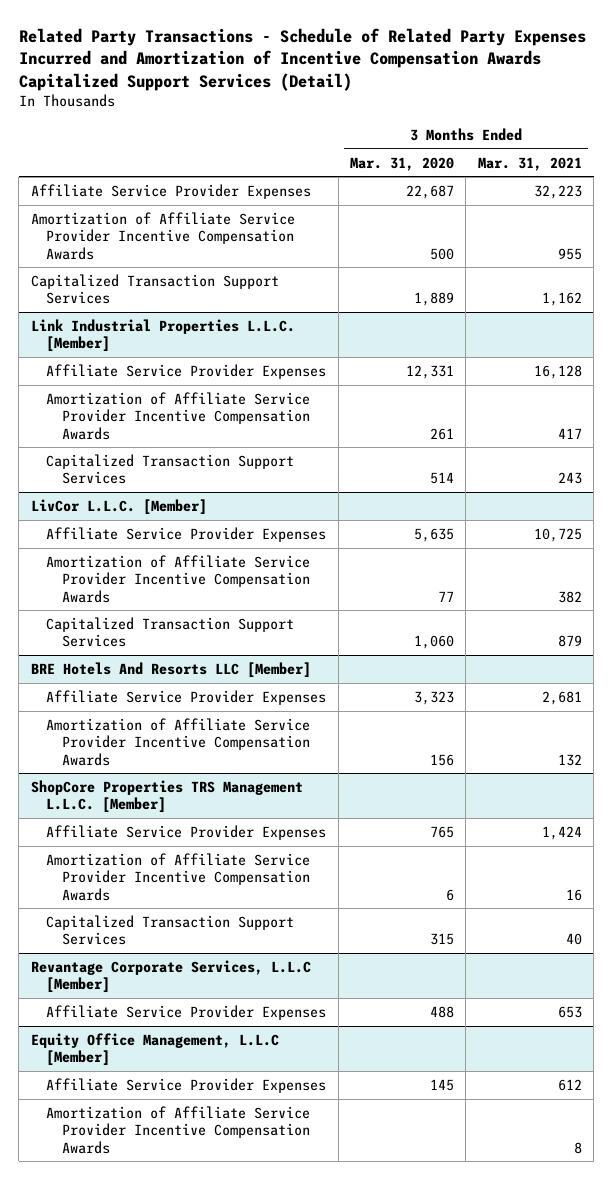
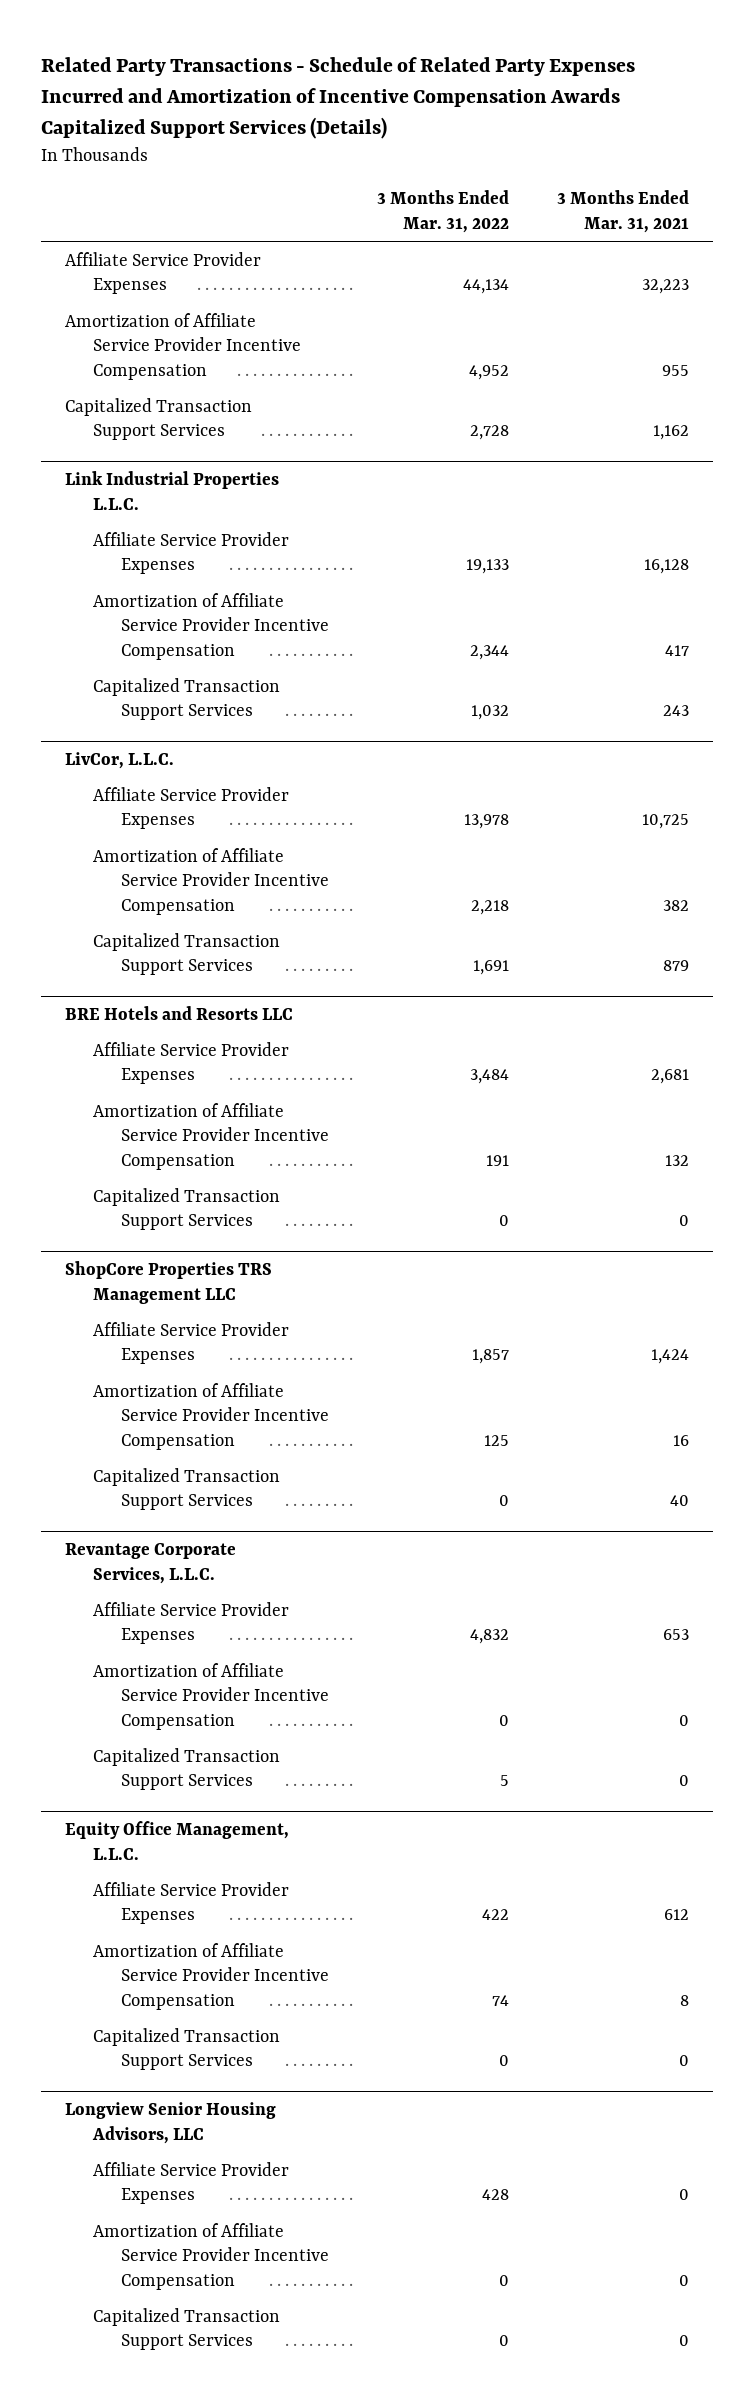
[18,27,586,91] Related Party Transactions - Schedule of Related Party Expenses Incurred and Amortization of Incentive Compensation Awards Capitalized Support Services (Detail) -> [40,56,635,139] Related Party Transactions - Schedule of Related Party Expenses Incurred and Amortization of Incentive Compensation Awards Capitalized Support Services (Details)
[349,156,454,171] Mar. 31, 2020 -> none
none -> [376,190,509,234] 3 Months Ended Mar. 31, 2022
[30,211,295,260] Amortization of Affiliate Service Provider Incentive Compensation Awards -> [65,312,301,381] Amortization of Affiliate Service Provider Incentive Compensation
[30,318,295,353] Link Industrial Properties L.L.C. [Member] -> [65,470,280,510] Link Industrial Properties L.L.C.
[46,391,311,440] Amortization of Affiliate Service Provider Incentive Compensation Awards -> [92,592,329,661] Amortization of Affiliate Service Provider Incentive Compensation
[30,498,207,515] LivCor L.L.C. [Member] -> [65,751,175,769] LivCor, L.L.C.
[46,554,311,603] Amortization of Affiliate Service Provider Incentive Compensation Awards -> [92,847,329,916] Amortization of Affiliate Service Provider Incentive Compensation
[30,661,311,678] BRE Hotels And Resorts LLC [Member] -> [65,1005,294,1020] BRE Hotels and Resorts LLC
[46,717,311,766] Amortization of Affiliate Service Provider Incentive Compensation Awards -> [92,1102,329,1171] Amortization of Affiliate Service Provider Incentive Compensation
none -> [92,1187,280,1231] Capitalized Transaction Support Services
[30,779,303,814] ShopCore Properties TRS Management L.L.C. [Member] -> [65,1260,273,1304] ShopCore Properties TRS Management LLC
[46,852,311,901] Amortization of Affiliate Service Provider Incentive Compensation Awards -> [92,1382,329,1451] Amortization of Affiliate Service Provider Incentive Compensation
[30,959,311,994] Revantage Corporate Services, L.L.C [Member] -> [65,1542,237,1584] Revantage Corporate Services, L.L.C.
none -> [92,1662,329,1731] Amortization of Affiliate Service Provider Incentive Compensation
none -> [92,1747,280,1791] Capitalized Transaction Support Services
[30,1032,279,1067] Equity Office Management, L.L.C [Member] -> [65,1820,290,1860] Equity Office Management, L.L.C.
[46,1105,311,1154] Amortization of Affiliate Service Provider Incentive Compensation Awards -> [92,1942,329,2011] Amortization of Affiliate Service Provider Incentive Compensation
none -> [92,2027,280,2071] Capitalized Transaction Support Services
none -> [65,2101,277,2144] Longview Senior Housing Advisors, LLC
none -> [92,2161,289,2205] Affiliate Service Provider Expenses
none -> [92,2222,329,2291] Amortization of Affiliate Service Provider Incentive Compensation
none -> [92,2307,280,2351] Capitalized Transaction Support Services

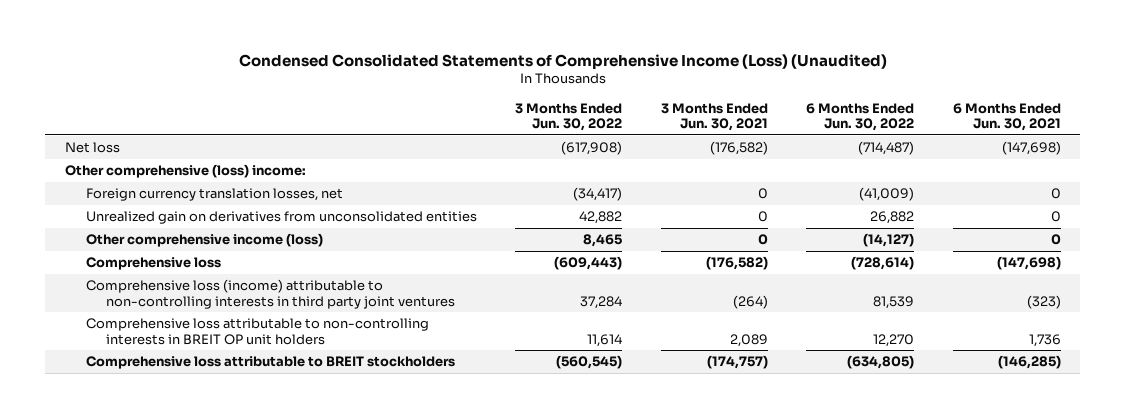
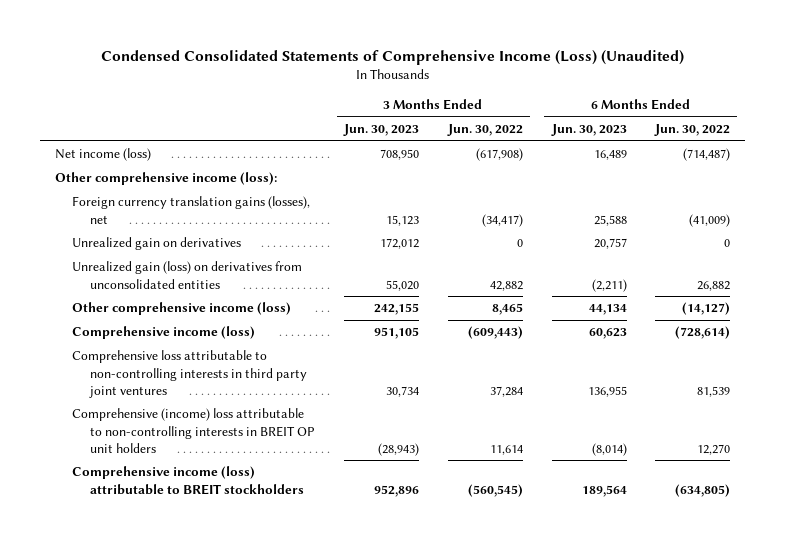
[660,102,768,132] 3 Months Ended Jun. 30, 2021 -> none
[952,102,1061,132] 6 Months Ended Jun. 30, 2021 -> none
none -> [342,124,419,137] Jun. 30, 2023
none -> [550,124,627,137] Jun. 30, 2023
[64,142,120,154] Net loss -> [54,148,151,162] Net income (loss)
[64,164,306,179] Other comprehensive (loss) income: -> [54,172,277,186] Other comprehensive income (loss):
[85,188,343,202] Foreign currency translation losses, net -> [72,196,311,224] Foreign currency translation gains (losses), net
[85,211,477,225] Unrealized gain on derivatives from unconsolidated entities -> [72,237,242,251] Unrealized gain on derivatives
[579,211,623,225] 42,882 -> [516,239,523,248] 0
[870,211,915,225] 26,882 -> [724,239,731,248] 0
none -> [72,261,303,289] Unrealized gain (loss) on derivatives from unconsolidated entities
[85,257,221,271] Comprehensive loss -> [72,326,256,340] Comprehensive income (loss)
[85,279,456,309] Comprehensive loss (income) attributable to non-controlling interests in third party joint ventures -> [72,350,308,398] Comprehensive loss attributable to non-controlling interests in third party joint ventures
[85,318,429,345] Comprehensive loss attributable to non-controlling interests in BREIT OP unit holders -> [72,408,316,453] Comprehensive (income) loss attributable to non-controlling interests in BREIT OP unit holders
[85,356,455,370] Comprehensive loss attributable to BREIT stockholders -> [72,466,305,495] Comprehensive income (loss) attributable to BREIT stockholders

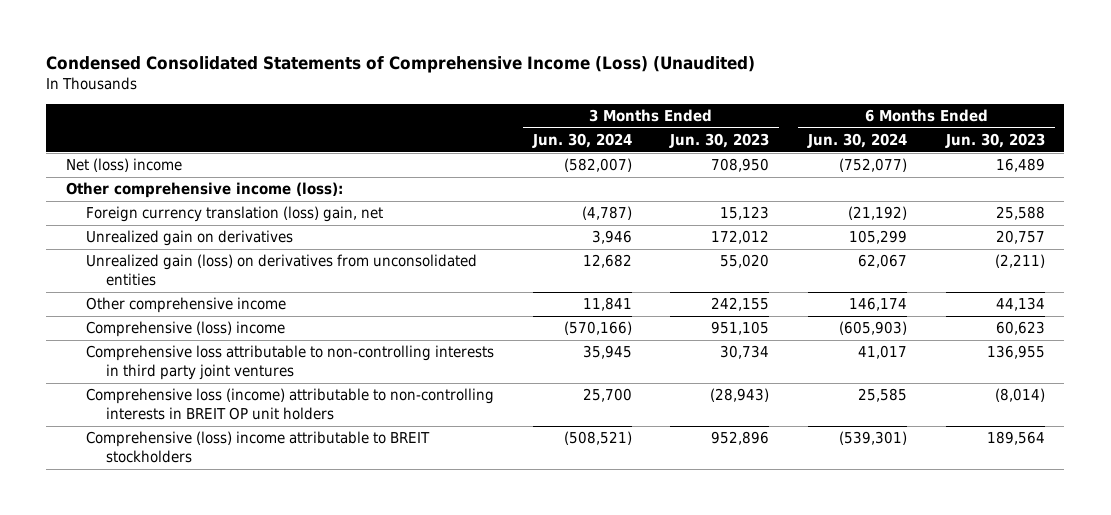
[446,124,523,137] Jun. 30, 2022 -> none
[654,124,731,137] Jun. 30, 2022 -> none
none -> [531,132,632,148] Jun. 30, 2024
none -> [807,132,908,148] Jun. 30, 2024
[54,148,151,162] Net income (loss) -> [65,158,182,173] Net (loss) income
[72,196,311,224] Foreign currency translation gains (losses), net -> [85,206,383,223] Foreign currency translation (loss) gain, net
[72,302,292,316] Other comprehensive income (loss) -> [85,297,286,314] Other comprehensive income
[72,326,256,340] Comprehensive income (loss) -> [85,321,285,338] Comprehensive (loss) income
[72,408,316,453] Comprehensive (income) loss attributable to non-controlling interests in BREIT OP unit holders -> [85,388,494,421] Comprehensive loss (income) attributable to non-controlling interests in BREIT OP unit holders
[72,466,305,495] Comprehensive income (loss) attributable to BREIT stockholders -> [85,431,430,464] Comprehensive (loss) income attributable to BREIT stockholders

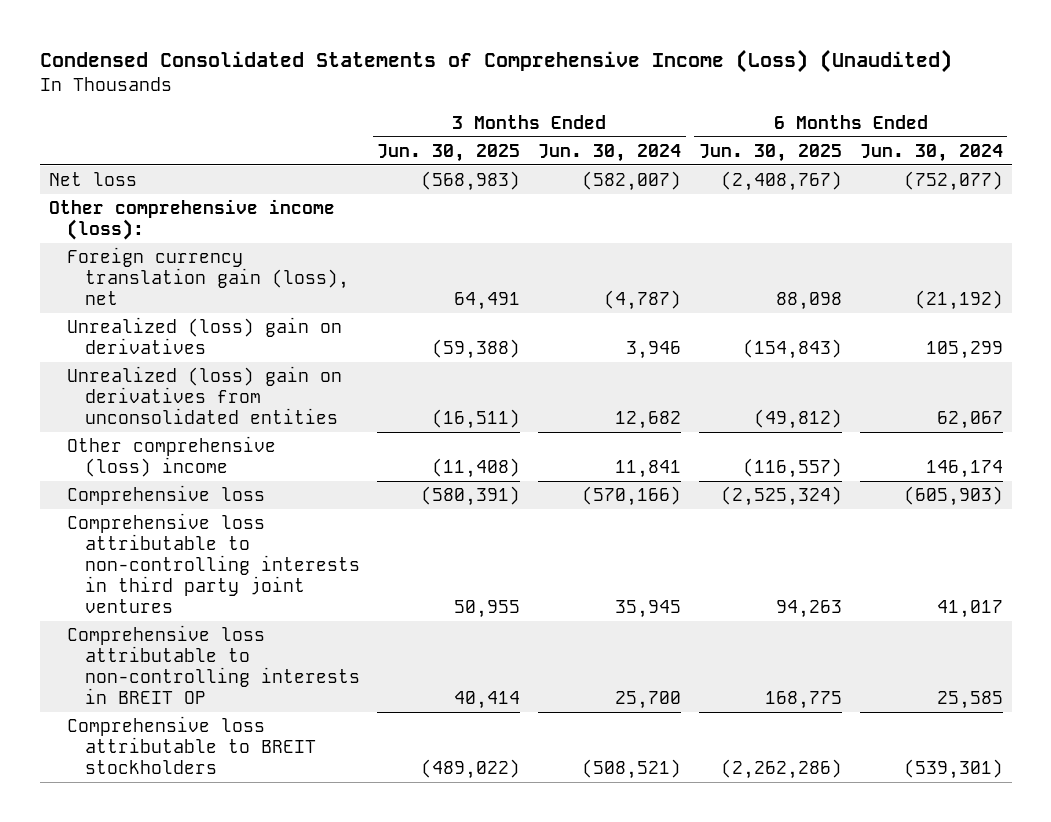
[669,132,770,148] Jun. 30, 2023 -> none
[944,132,1045,148] Jun. 30, 2023 -> none
none -> [377,143,521,162] Jun. 30, 2025
none -> [698,143,842,162] Jun. 30, 2025
[65,158,182,173] Net (loss) income -> [48,172,137,187] Net loss
[85,206,383,223] Foreign currency translation (loss) gain, net -> [66,247,349,305] Foreign currency translation gain (loss), net
[85,230,293,247] Unrealized gain on derivatives -> [66,317,342,355] Unrealized (loss) gain on derivatives
[85,254,477,287] Unrealized gain (loss) on derivatives from unconsolidated entities -> [66,366,342,424] Unrealized (loss) gain on derivatives from unconsolidated entities
[85,297,286,314] Other comprehensive income -> [66,436,276,478] Other comprehensive (loss) income
[85,321,285,338] Comprehensive (loss) income -> [66,485,265,506] Comprehensive loss
[85,388,494,421] Comprehensive loss (income) attributable to non-controlling interests in BREIT OP unit holders -> [66,625,360,704] Comprehensive loss attributable to non-controlling interests in BREIT OP
[85,431,430,464] Comprehensive (loss) income attributable to BREIT stockholders -> [66,716,316,774] Comprehensive loss attributable to BREIT stockholders

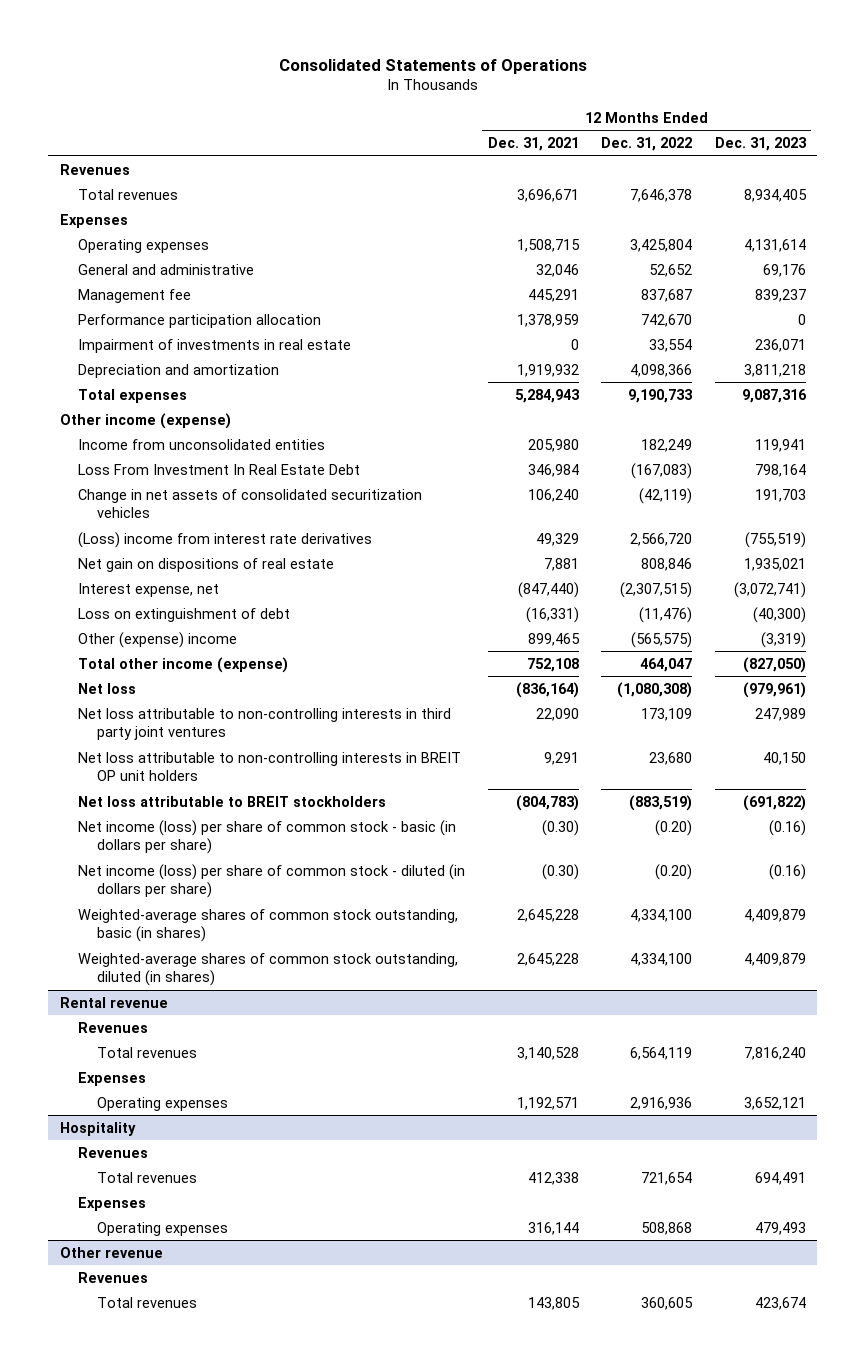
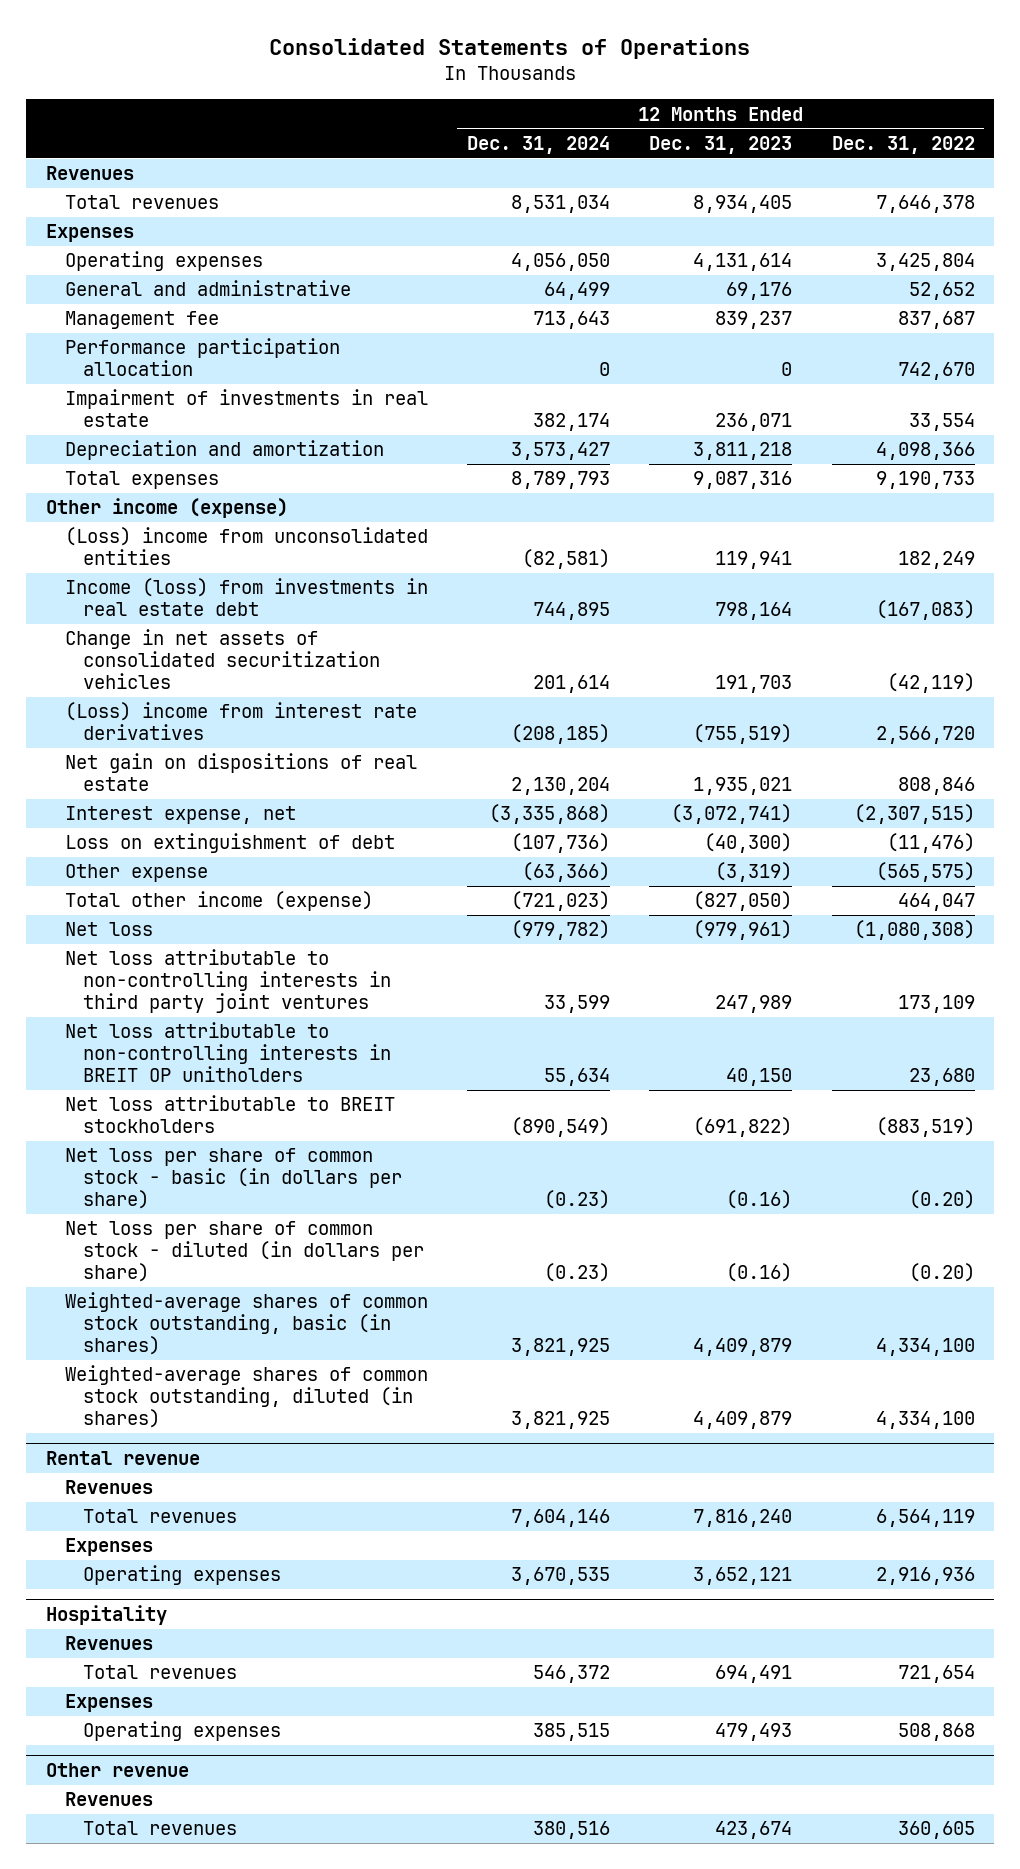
[487,137,579,152] Dec. 31, 2021 -> none
none -> [466,135,610,154] Dec. 31, 2024
[78,438,326,450] Income from unconsolidated entities -> [64,527,428,566] (Loss) income from unconsolidated entities
[78,463,361,475] Loss From Investment In Real Estate Debt -> [64,578,428,617] Income (loss) from investments in real estate debt
[78,631,238,648] Other (expense) income -> [64,864,208,883] Other expense
[78,751,462,782] Net loss attributable to non-controlling interests in BREIT OP unit holders -> [64,1022,392,1083] Net loss attributable to non-controlling interests in BREIT OP unitholders
[78,819,457,855] Net income (loss) per share of common stock - basic (in dollars per share) -> [64,1148,403,1210] Net loss per share of common stock - basic (in dollars per share)
[78,863,466,899] Net income (loss) per share of common stock - diluted (in dollars per share) -> [64,1221,425,1283] Net loss per share of common stock - diluted (in dollars per share)

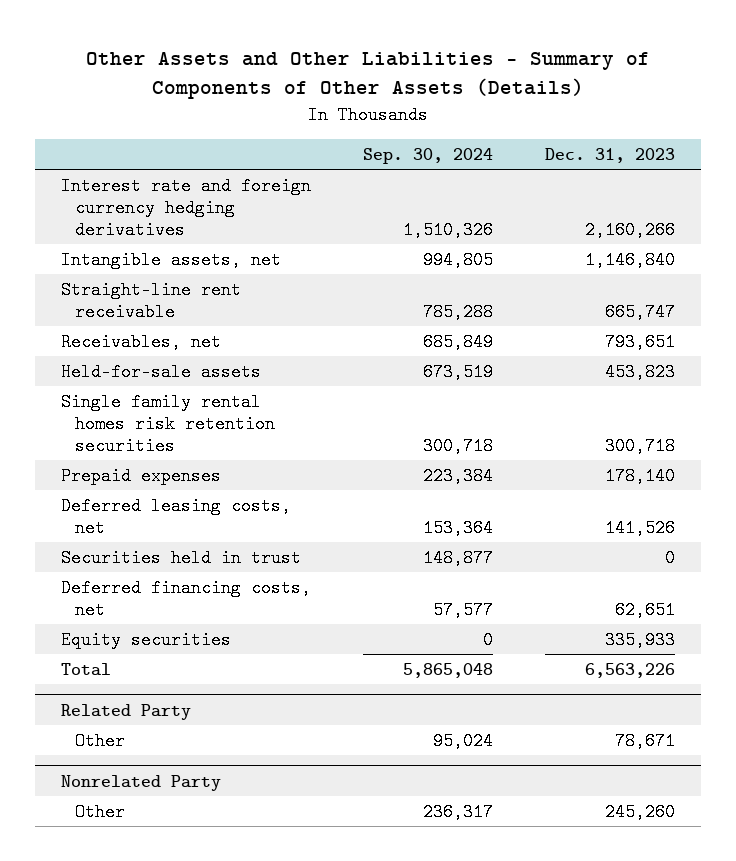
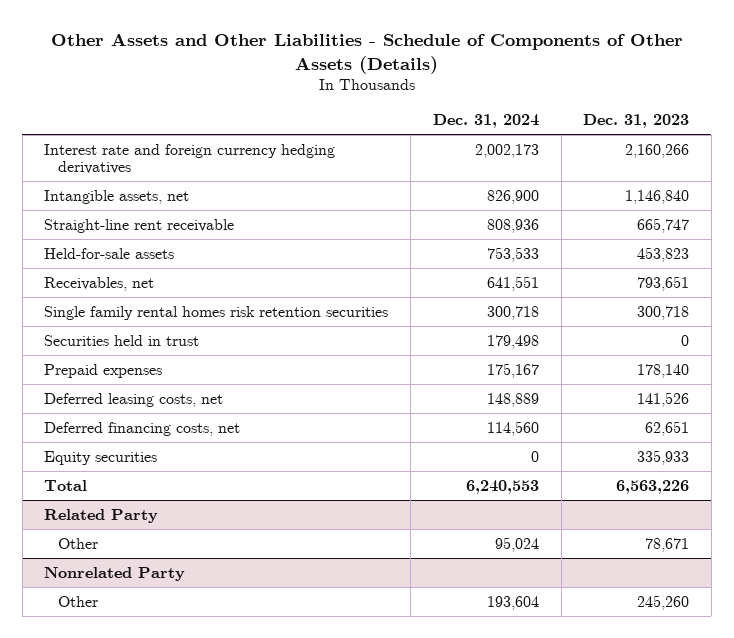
[85,51,650,100] Other Assets and Other Liabilities - Summary of Components of Other Assets (Details) -> [50,32,683,74] Other Assets and Other Liabilities - Schedule of Components of Other Assets (Details)
[362,148,493,165] Sep. 30, 2024 -> none
none -> [432,114,539,129] Dec. 31, 2024
[60,332,221,351] Receivables, net -> [44,276,155,291] Receivables, net
[60,548,301,567] Securities held in trust -> [44,334,200,346] Securities held in trust

